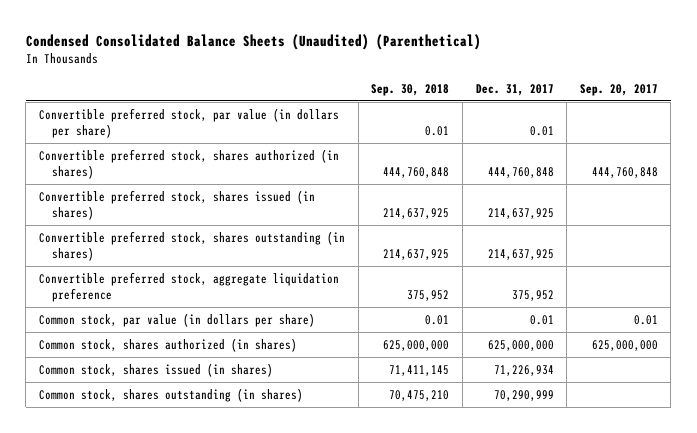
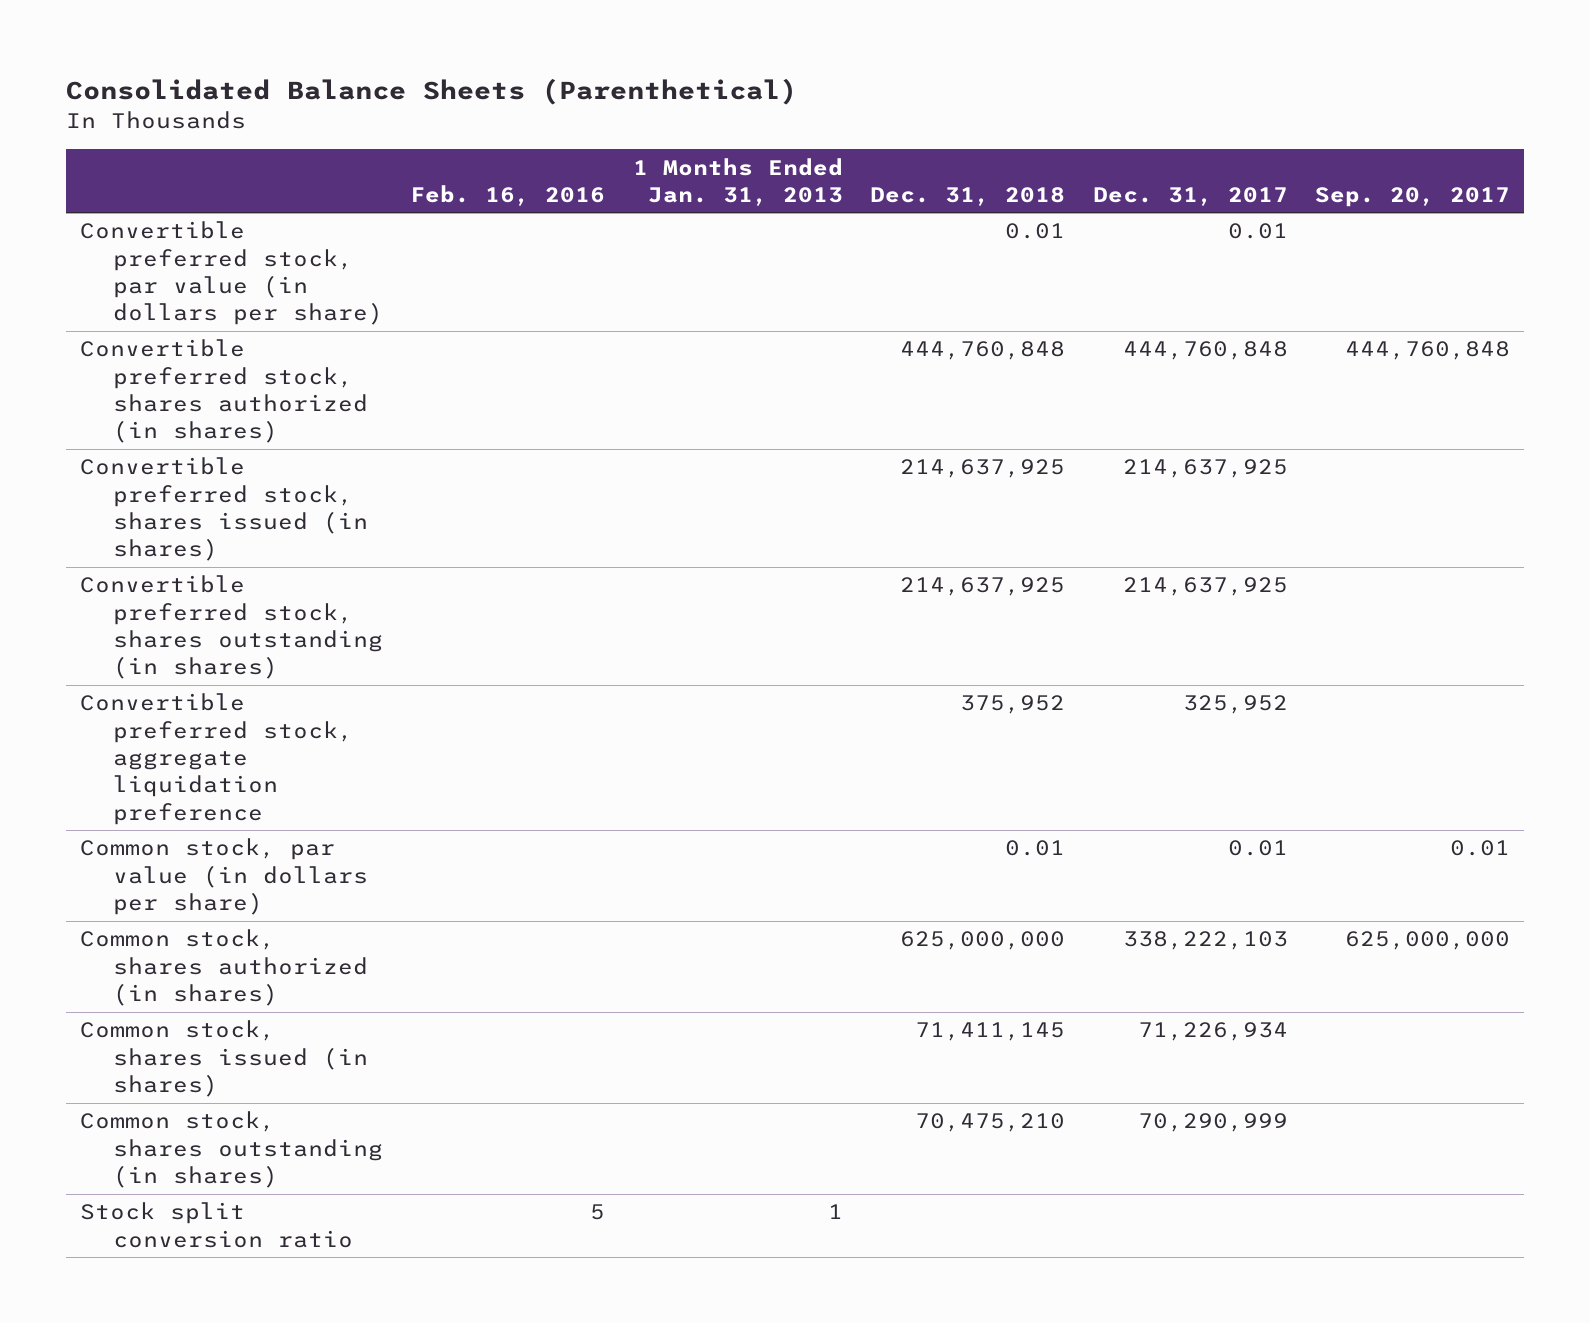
[25,33,481,50] Condensed Consolidated Balance Sheets (Unaudited) (Parenthetical) -> [66,78,798,106] Consolidated Balance Sheets (Parenthetical)
[371,83,450,96] Sep. 30, 2018 -> none
none -> [410,184,606,206] Feb. 16, 2016
none -> [632,157,843,206] 1 Months Ended Jan. 31, 2013
none -> [870,186,1066,206] Dec. 31, 2018
[511,290,554,302] 375,952 -> [1182,695,1288,715] 325,952
[487,340,554,352] 625,000,000 -> [1122,931,1288,951] 338,222,103
none -> [79,1202,353,1248] Stock split conversion ratio

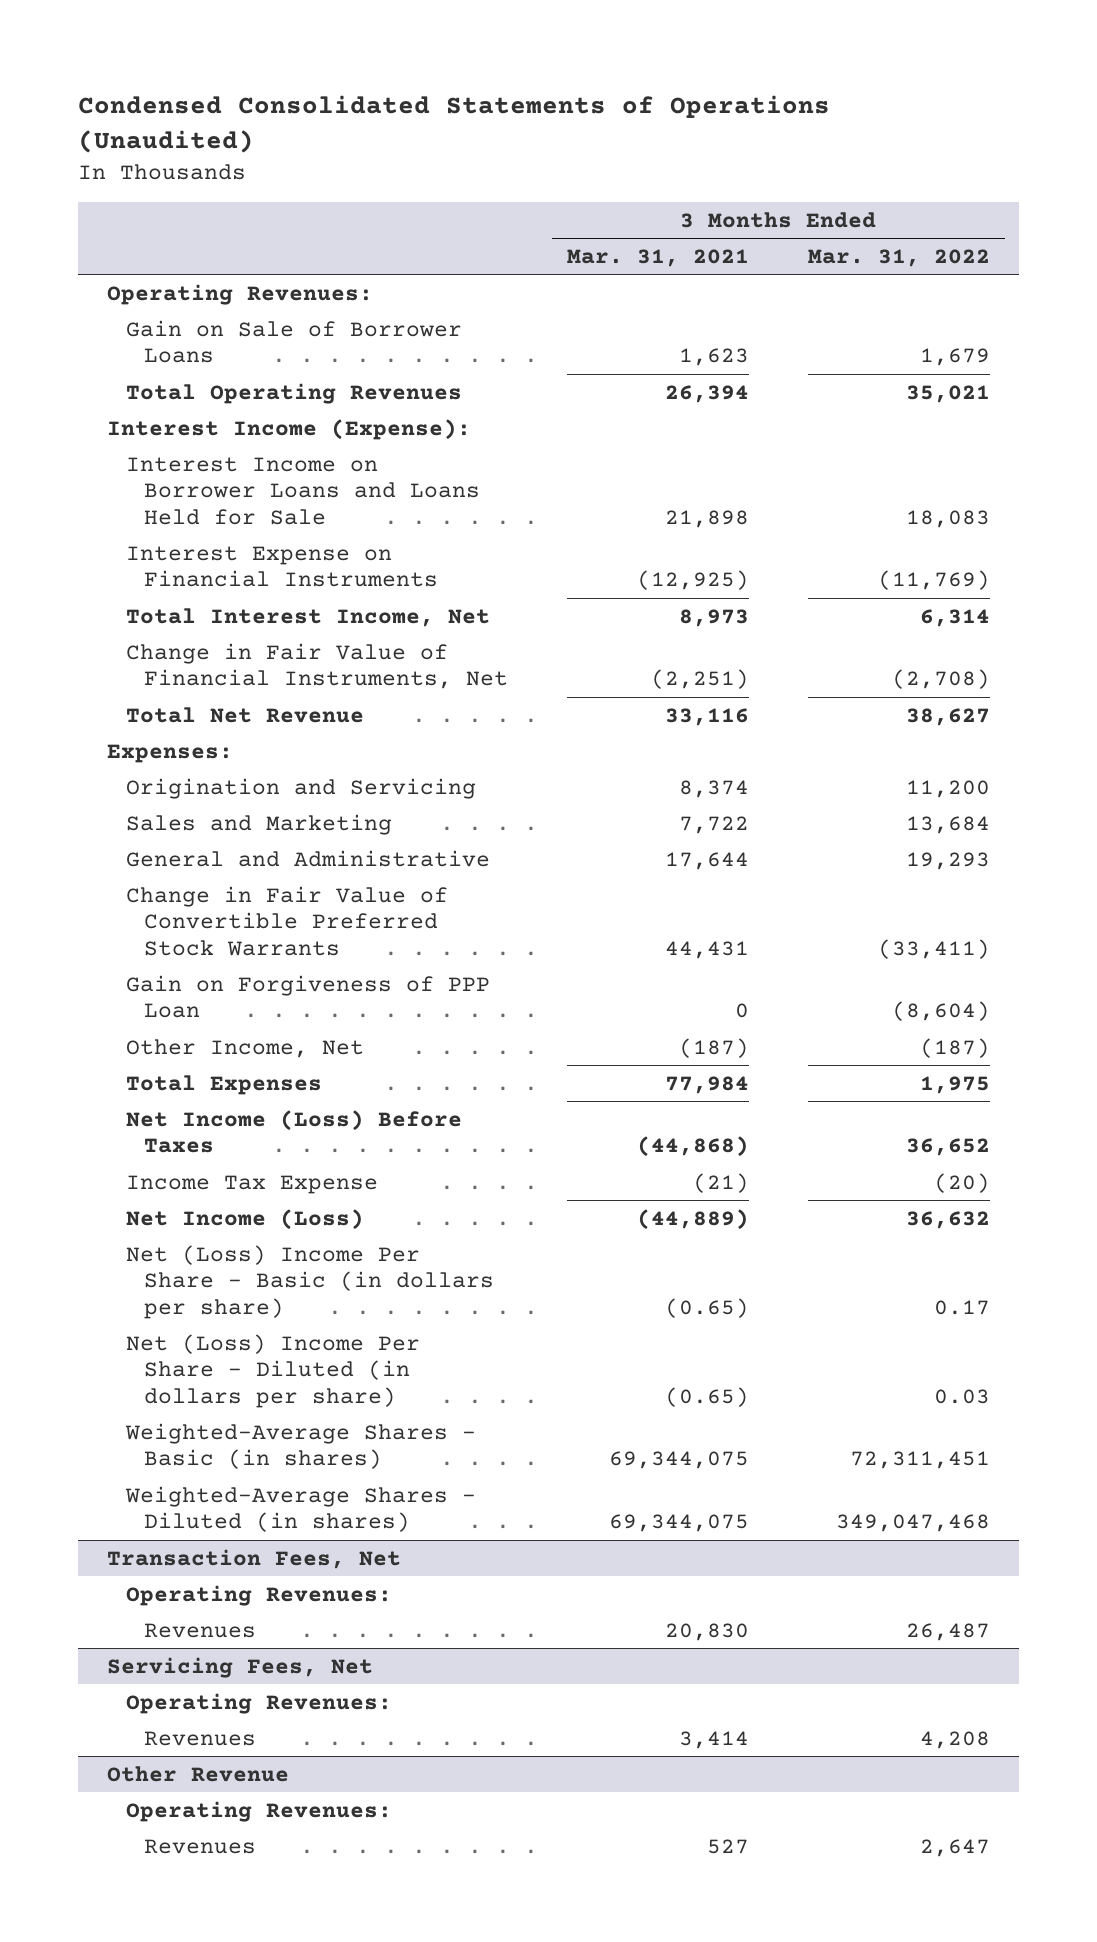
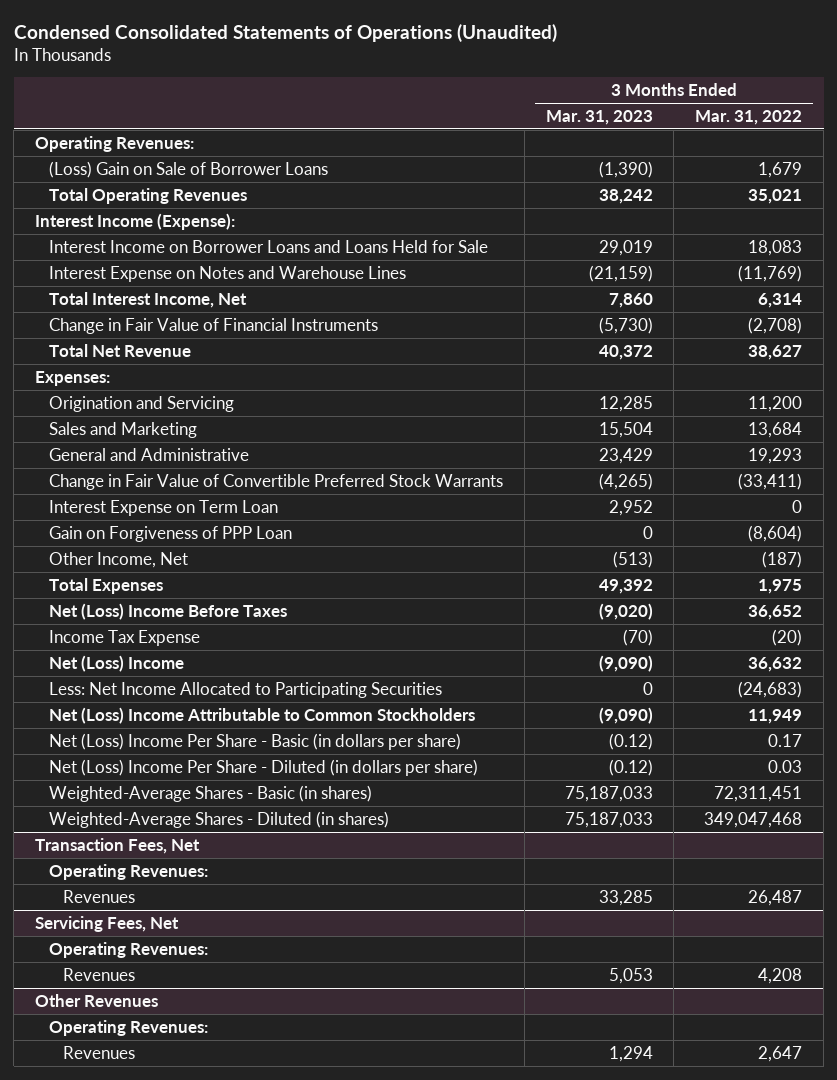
[567,248,750,267] Mar. 31, 2021 -> none
none -> [545,109,653,125] Mar. 31, 2023
[125,319,462,364] Gain on Sale of Borrower Loans -> [48,160,328,178] (Loss) Gain on Sale of Borrower Loans
[125,545,439,588] Interest Expense on Financial Instruments -> [48,265,406,282] Interest Expense on Notes and Warehouse Lines
[125,642,509,690] Change in Fair Value of Financial Instruments, Net -> [48,317,378,334] Change in Fair Value of Financial Instruments
none -> [48,499,278,516] Interest Expense on Term Loan
[125,1109,462,1154] Net Income (Loss) Before Taxes -> [48,602,287,620] Net (Loss) Income Before Taxes
[125,1208,364,1230] Net Income (Loss) -> [48,654,184,672] Net (Loss) Income
none -> [48,681,442,698] Less: Net Income Allocated to Participating Securities
none -> [48,706,475,724] Net (Loss) Income Attributable to Common Stockholders
[107,1765,290,1782] Other Revenue -> [35,993,159,1007] Other Revenues

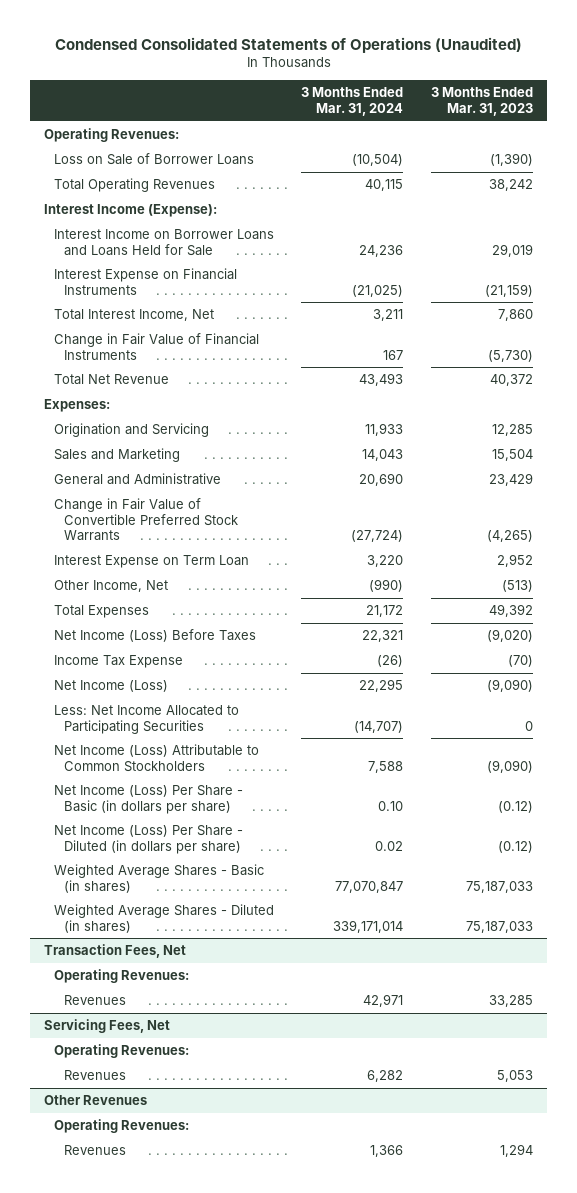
[695,109,803,125] Mar. 31, 2022 -> none
none -> [301,87,404,116] 3 Months Ended Mar. 31, 2024
[48,160,328,178] (Loss) Gain on Sale of Borrower Loans -> [53,153,254,166] Loss on Sale of Borrower Loans
[48,265,406,282] Interest Expense on Notes and Warehouse Lines -> [53,268,237,295] Interest Expense on Financial Instruments
[48,525,292,542] Gain on Forgiveness of PPP Loan -> none
[48,602,287,620] Net (Loss) Income Before Taxes -> [53,629,256,643] Net Income (Loss) Before Taxes
[48,654,184,672] Net (Loss) Income -> [53,680,168,693] Net Income (Loss)
[48,706,475,724] Net (Loss) Income Attributable to Common Stockholders -> [53,744,259,772] Net Income (Loss) Attributable to Common Stockholders
[48,732,461,750] Net (Loss) Income Per Share - Basic (in dollars per share) -> [53,785,243,814] Net Income (Loss) Per Share - Basic (in dollars per share)
[48,758,478,776] Net (Loss) Income Per Share - Diluted (in dollars per share) -> [53,825,243,854] Net Income (Loss) Per Share - Diluted (in dollars per share)
[48,784,372,802] Weighted-Average Shares - Basic (in shares) -> [53,864,264,893] Weighted Average Shares - Basic (in shares)
[48,810,389,828] Weighted-Average Shares - Diluted (in shares) -> [53,904,274,933] Weighted Average Shares - Diluted (in shares)

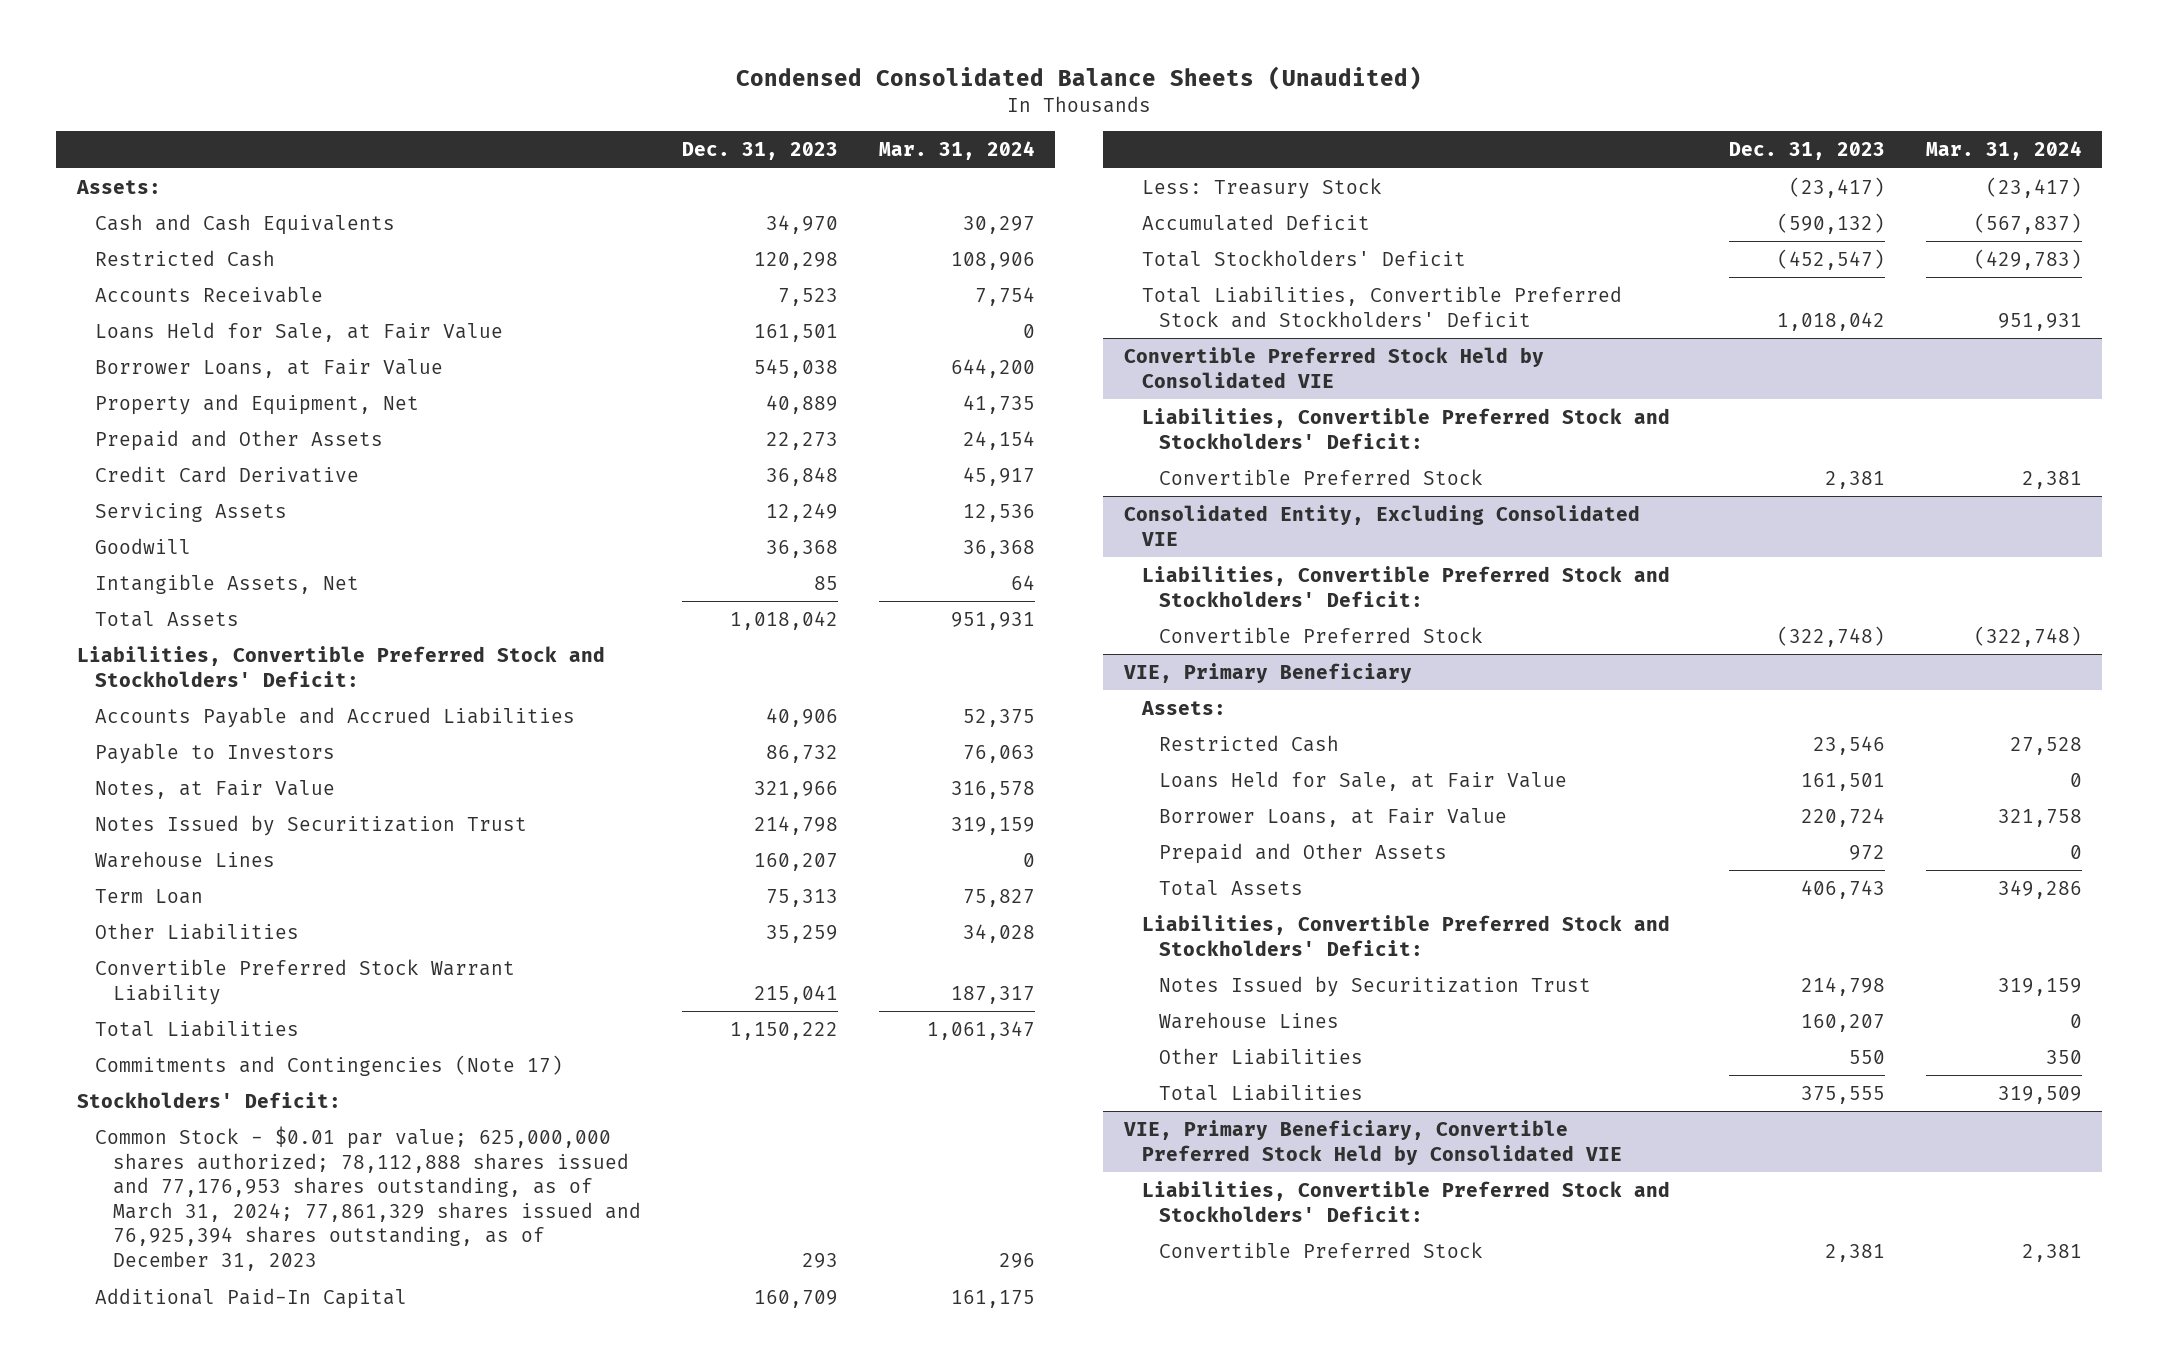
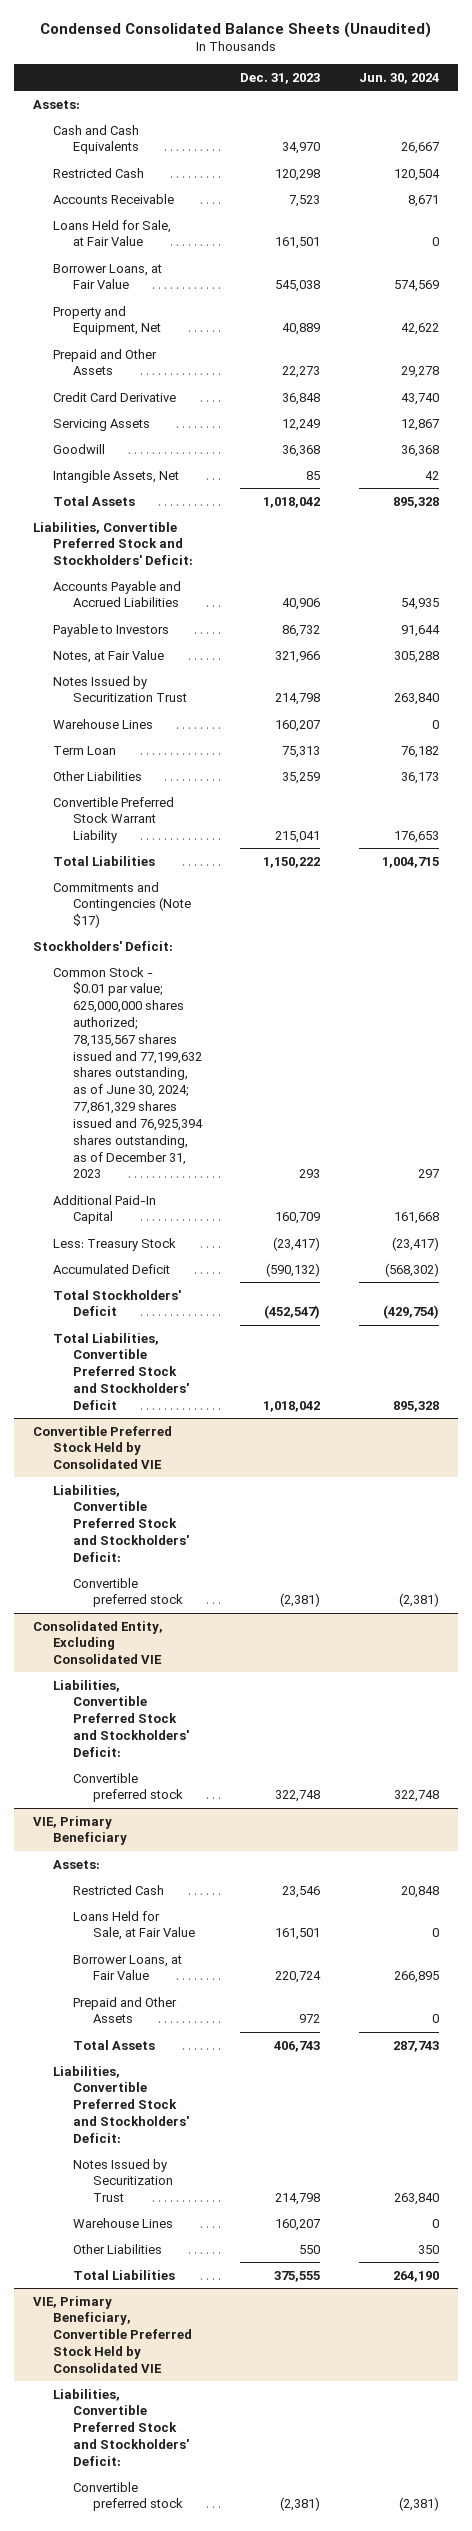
[878,141,1035,161] Mar. 31, 2024 -> none
none -> [358,72,439,84] Jun. 30, 2024
[94,1054,563,1076] Commitments and Contingencies (Note 17) -> [52,881,192,929] Commitments and Contingencies (Note $17)
[94,1125,641,1272] Common Stock - $0.01 par value; 625,000,000 shares authorized; 78,112,888 shares issued and 77,176,953 shares outstanding, as of March 31, 2024; 77,861,329 shares issued and 76,925,394 shares outstanding, as of December 31, 2023 -> [52,966,204,1179] Common Stock - $0.01 par value; 625,000,000 shares authorized; 78,135,567 shares issued and 77,199,632 shares outstanding, as of June 30, 2024; 77,861,329 shares issued and 76,925,394 shares outstanding, as of December 31, 2023
[1159,468,1484,485] Convertible Preferred Stock -> [73,1577,184,1608] Convertible preferred stock
[1824,470,1885,489] 2,381 -> [280,1593,321,1608] (2,381)
[1159,626,1484,643] Convertible Preferred Stock -> [73,1772,184,1803] Convertible preferred stock
[1776,625,1885,647] (322,748) -> [275,1790,321,1803] 322,748
[1159,1241,1484,1258] Convertible Preferred Stock -> [73,2481,184,2512] Convertible preferred stock
[1824,1243,1885,1262] 2,381 -> [280,2497,321,2512] (2,381)

